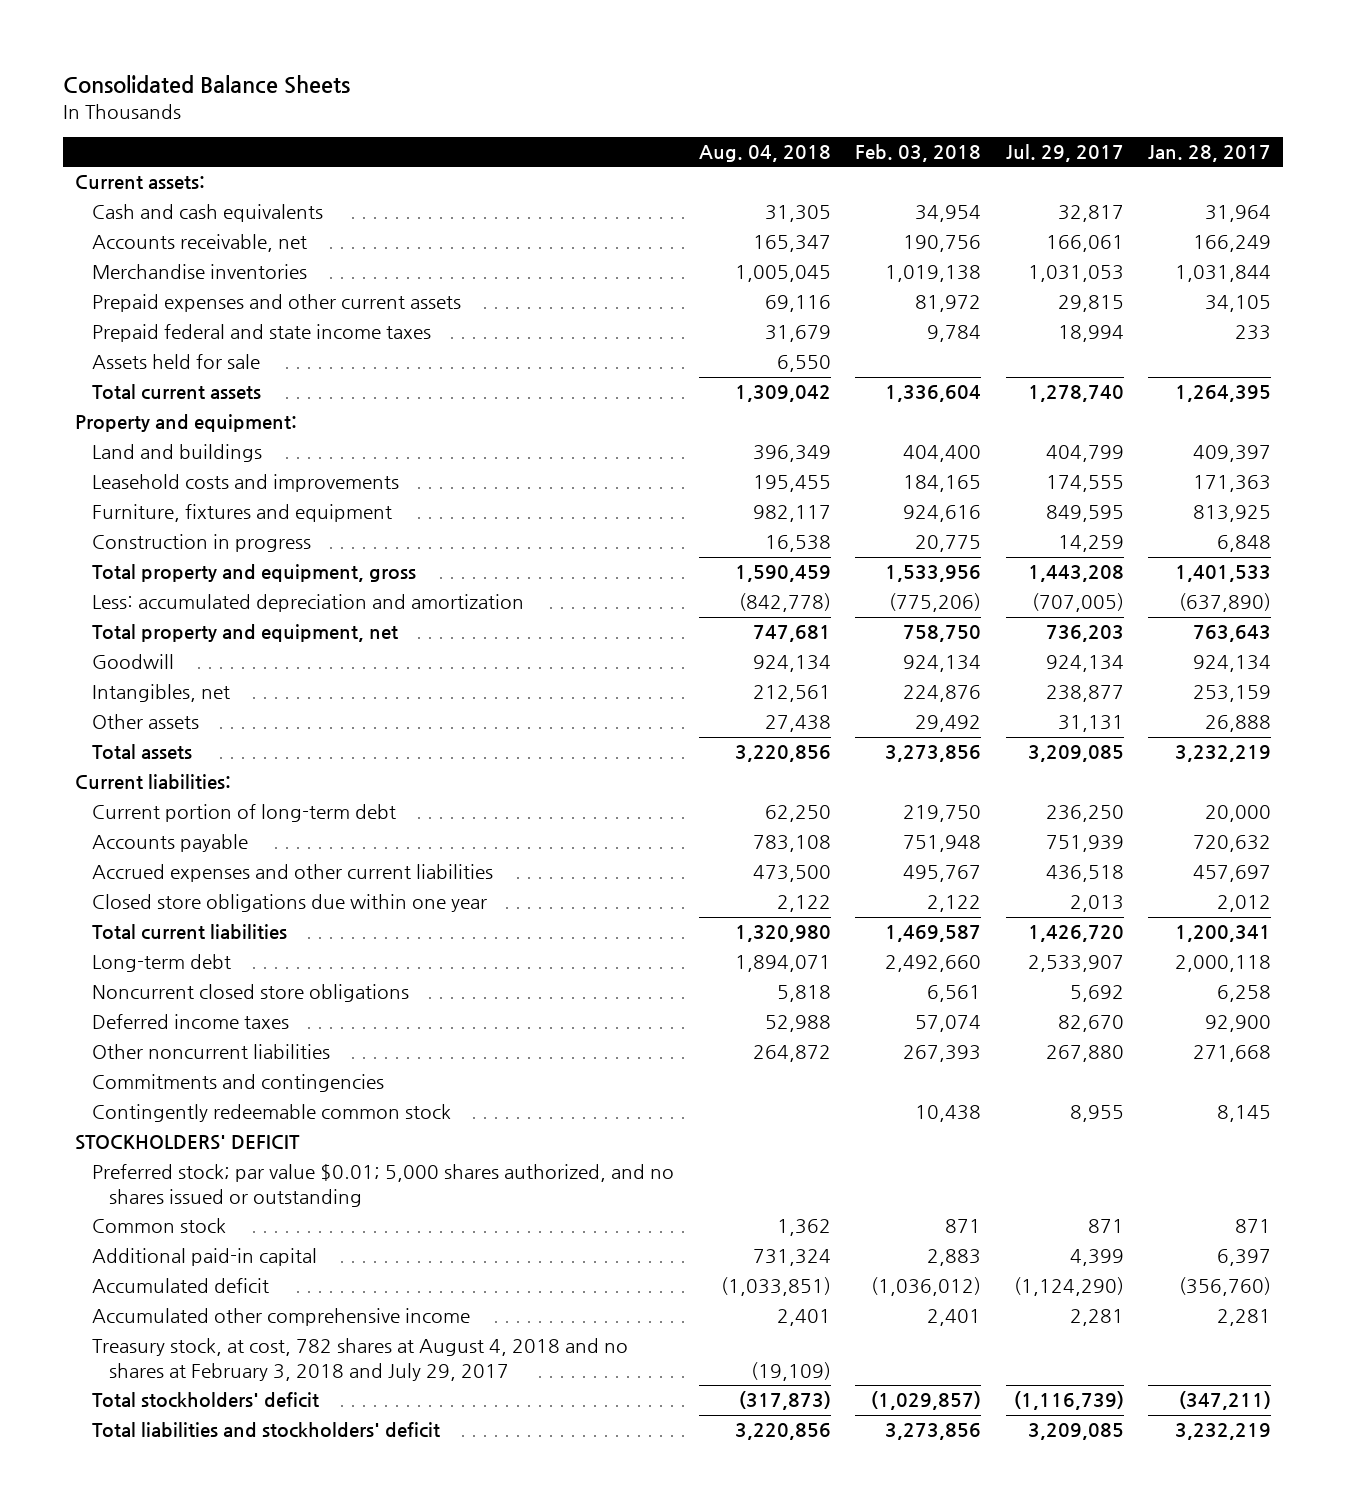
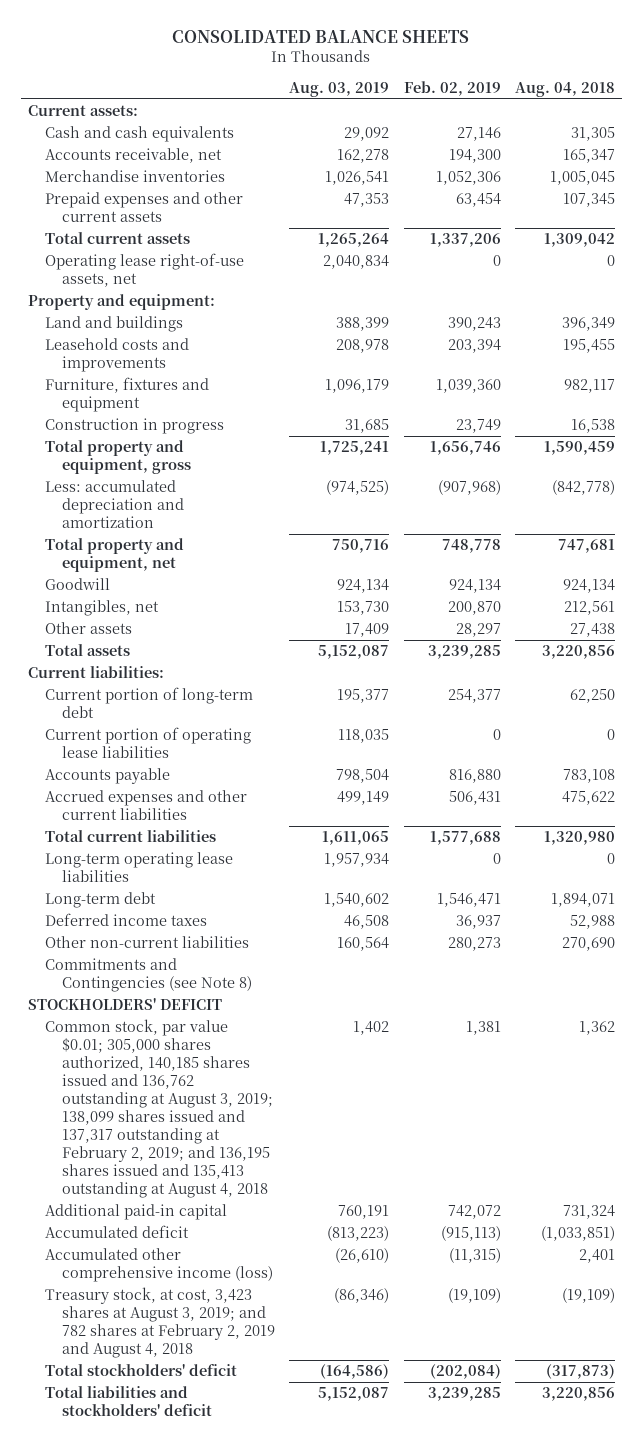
[62,75,350,95] Consolidated Balance Sheets -> [172,29,470,43] CONSOLIDATED BALANCE SHEETS
[855,144,982,163] Feb. 03, 2018 -> none
[1005,144,1124,163] Jul. 29, 2017 -> none
[1148,145,1272,163] Jan. 28, 2017 -> none
none -> [289,81,390,97] Aug. 03, 2019
none -> [403,80,501,96] Feb. 02, 2019
[92,324,432,343] Prepaid federal and state income taxes -> none
[92,354,261,370] Assets held for sale -> none
[764,295,831,313] 69,116 -> [562,193,615,208] 107,345
none -> [44,253,244,288] Operating lease right-of-use assets, net
none -> [44,727,251,759] Current portion of operating lease liabilities
[92,894,488,913] Closed store obligations due within one year -> none
[752,865,831,883] 473,500 -> [561,791,615,806] 475,622
none -> [44,852,233,883] Long-term operating lease liabilities
[92,984,410,1003] Noncurrent closed store obligations -> none
[92,1104,452,1123] Contingently redeemable common stock -> none
[92,1044,331,1060] Other noncurrent liabilities -> [44,936,249,949] Other non-current liabilities
[752,1045,831,1063] 264,872 -> [561,937,615,952] 270,690
[92,1074,385,1093] Commitments and contingencies -> [44,958,252,993] Commitments and Contingencies (see Note 8)
[92,1164,675,1207] Preferred stock; par value $0.01; 5,000 shares authorized, and no shares issued or outstanding -> none
[92,1218,227,1234] Common stock -> [44,1019,273,1199] Common stock, par value $0.01; 305,000 shares authorized, 140,185 shares issued and 136,762 outstanding at August 3, 2019; 138,099 shares issued and 137,317 outstanding at February 2, 2019; and 136,195 shares issued and 135,413 outstanding at August 4, 2018
[92,1308,471,1327] Accumulated other comprehensive income -> [44,1248,273,1283] Accumulated other comprehensive income (loss)
[92,1338,629,1381] Treasury stock, at cost, 782 shares at August 4, 2018 and no shares at February 3, 2018 and July 29, 2017 -> [44,1287,275,1359] Treasury stock, at cost, 3,423 shares at August 3, 2019; and 782 shares at February 2, 2019 and August 4, 2018

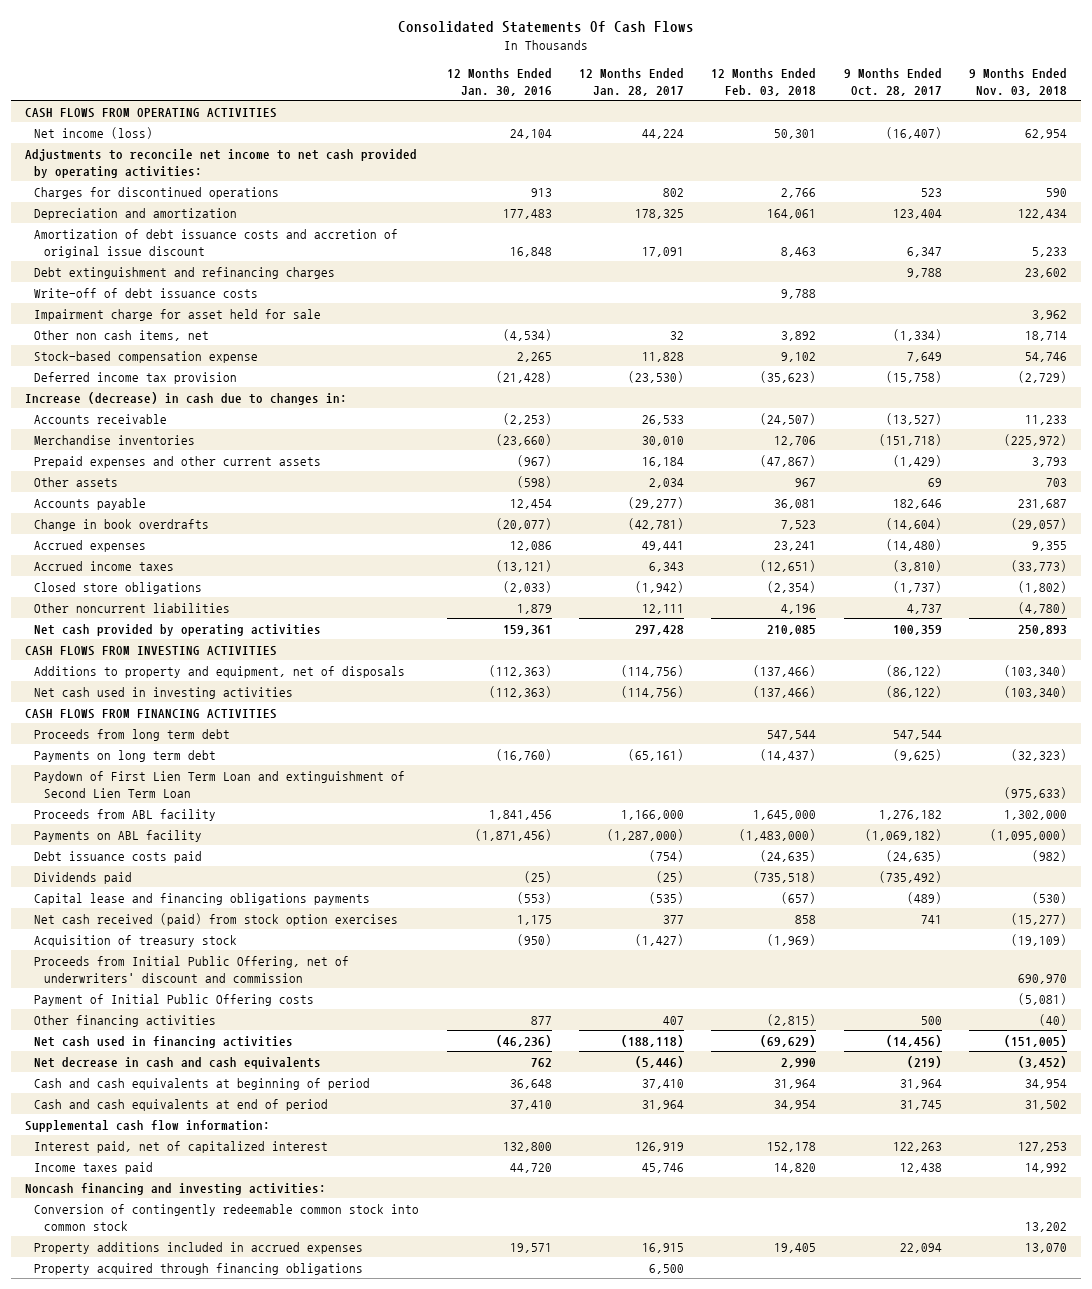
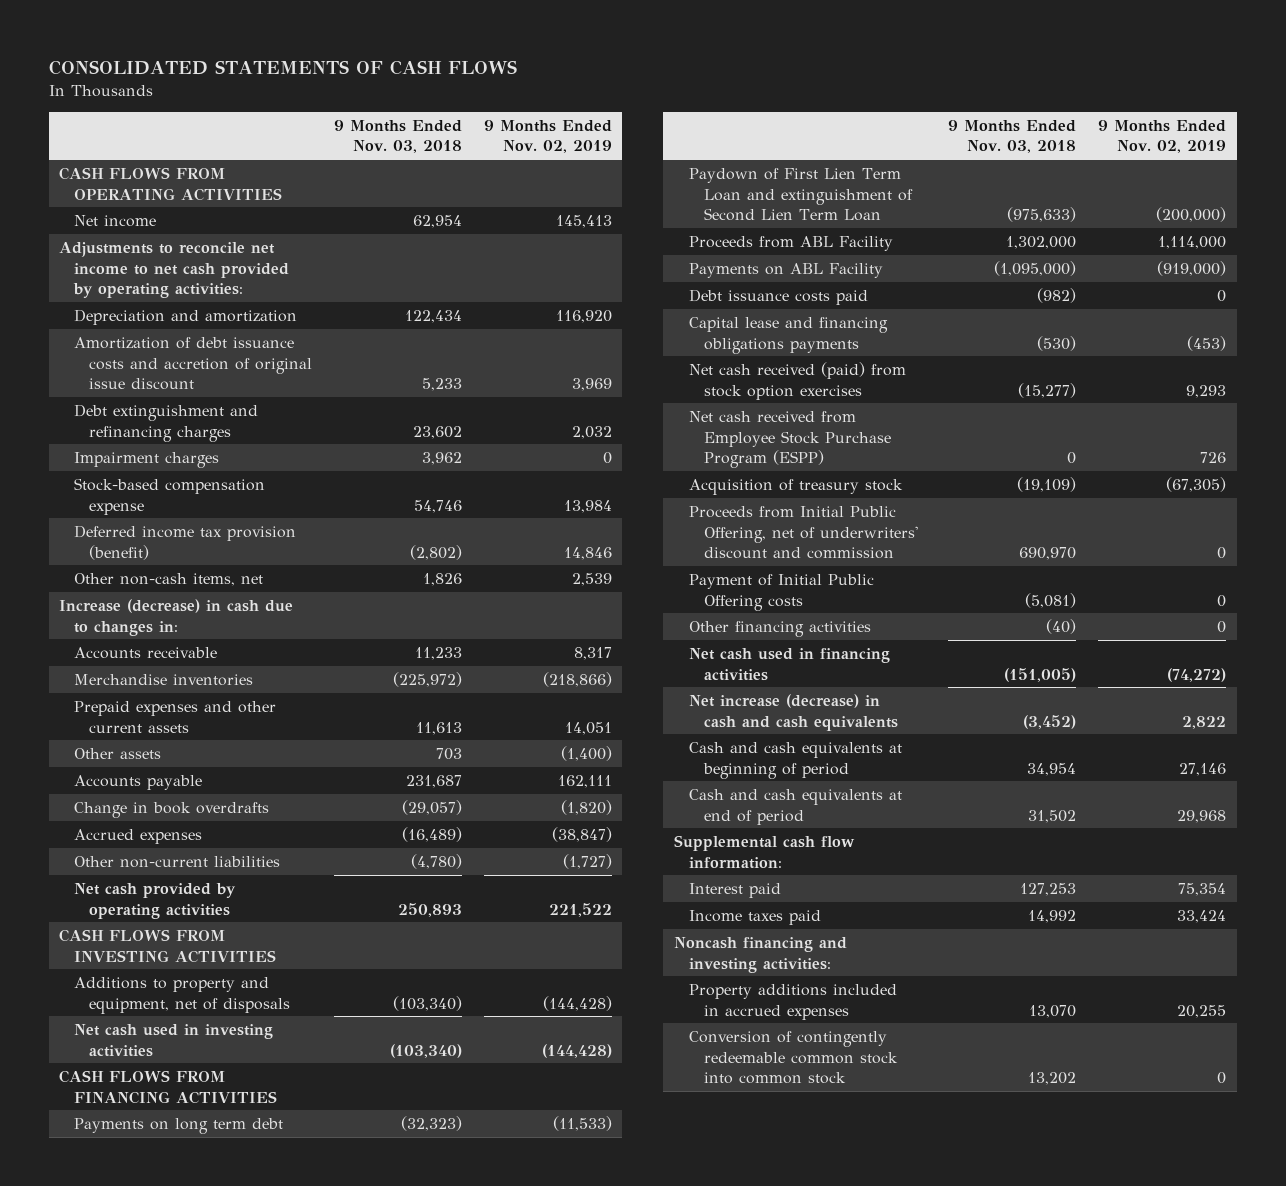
[398,21,695,34] Consolidated Statements Of Cash Flows -> [48,59,517,75] CONSOLIDATED STATEMENTS OF CASH FLOWS
[446,67,552,96] 12 Months Ended Jan. 30, 2016 -> none
[578,67,684,96] 12 Months Ended Jan. 28, 2017 -> none
[711,67,817,96] 12 Months Ended Feb. 03, 2018 -> none
[843,67,942,96] 9 Months Ended Oct. 28, 2017 -> none
none -> [483,119,612,154] 9 Months Ended Nov. 02, 2019
[34,126,154,139] Net income (loss) -> [74,215,157,228] Net income
[34,186,280,199] Charges for discontinued operations -> none
[34,287,259,298] Write-off of debt issuance costs -> none
[34,329,210,341] Other non cash items, net -> none
[34,308,322,321] Impairment charge for asset held for sale -> [74,452,220,469] Impairment charges
[34,371,238,384] Deferred income tax provision -> [74,525,297,560] Deferred income tax provision (benefit)
[1018,370,1068,383] (2,729) -> [410,544,463,560] (2,802)
none -> [74,573,264,587] Other non-cash items, net
[1032,456,1068,467] 3,793 -> [416,721,463,735] 11,613
[34,560,175,571] Accrued income taxes -> none
[34,581,203,594] Closed store obligations -> none
[1032,540,1068,551] 9,355 -> [402,827,463,843] (16,489)
[34,602,231,613] Other noncurrent liabilities -> [74,856,281,869] Other non-current liabilities
[34,728,231,741] Proceeds from long term debt -> none
[34,808,217,821] Proceeds from ABL facility -> [688,236,893,252] Proceeds from ABL Facility
[34,829,203,842] Payments on ABL facility -> [688,263,883,279] Payments on ABL Facility
[34,871,133,884] Dividends paid -> none
none -> [688,411,891,469] Net cash received from Employee Stock Purchase Program (ESPP)
[34,1056,322,1069] Net decrease in cash and cash equivalents -> [688,694,898,731] Net increase (decrease) in cash and cash equivalents
[34,1140,329,1153] Interest paid, net of capitalized interest -> [688,883,781,899] Interest paid
[34,1262,364,1275] Property acquired through financing obligations -> none
[34,1203,420,1231] Conversion of contingently redeemable common stock into common stock -> [688,1031,898,1085] Conversion of contingently redeemable common stock into common stock

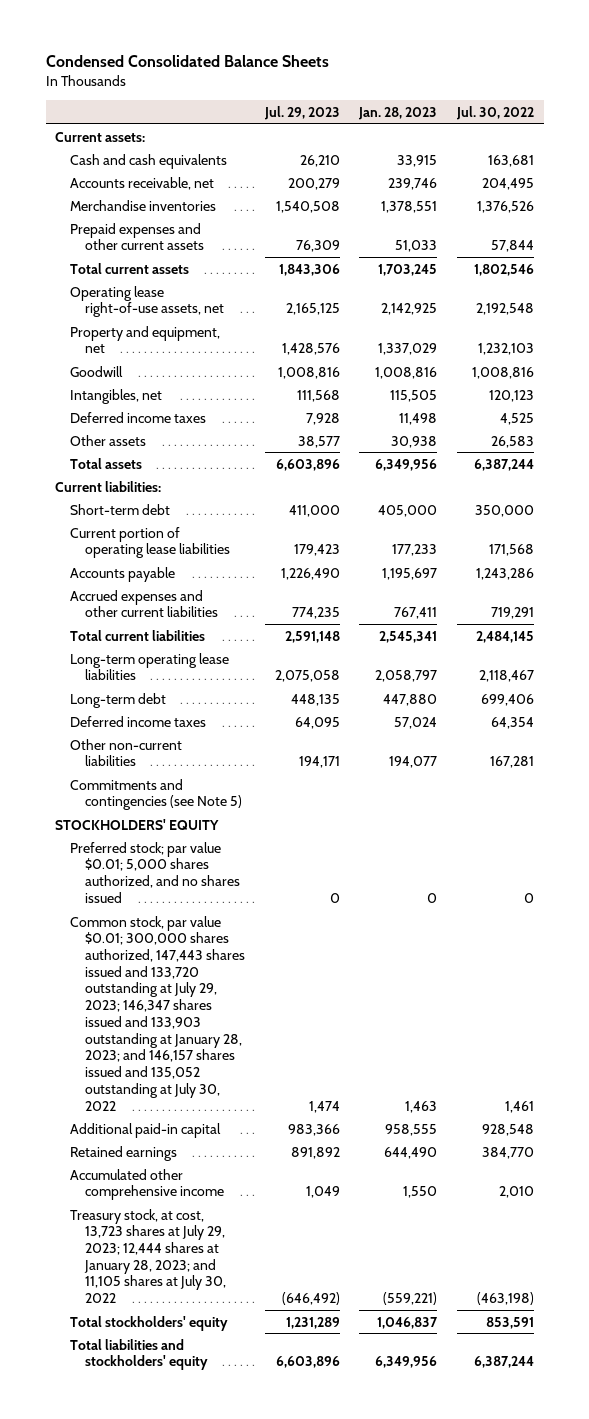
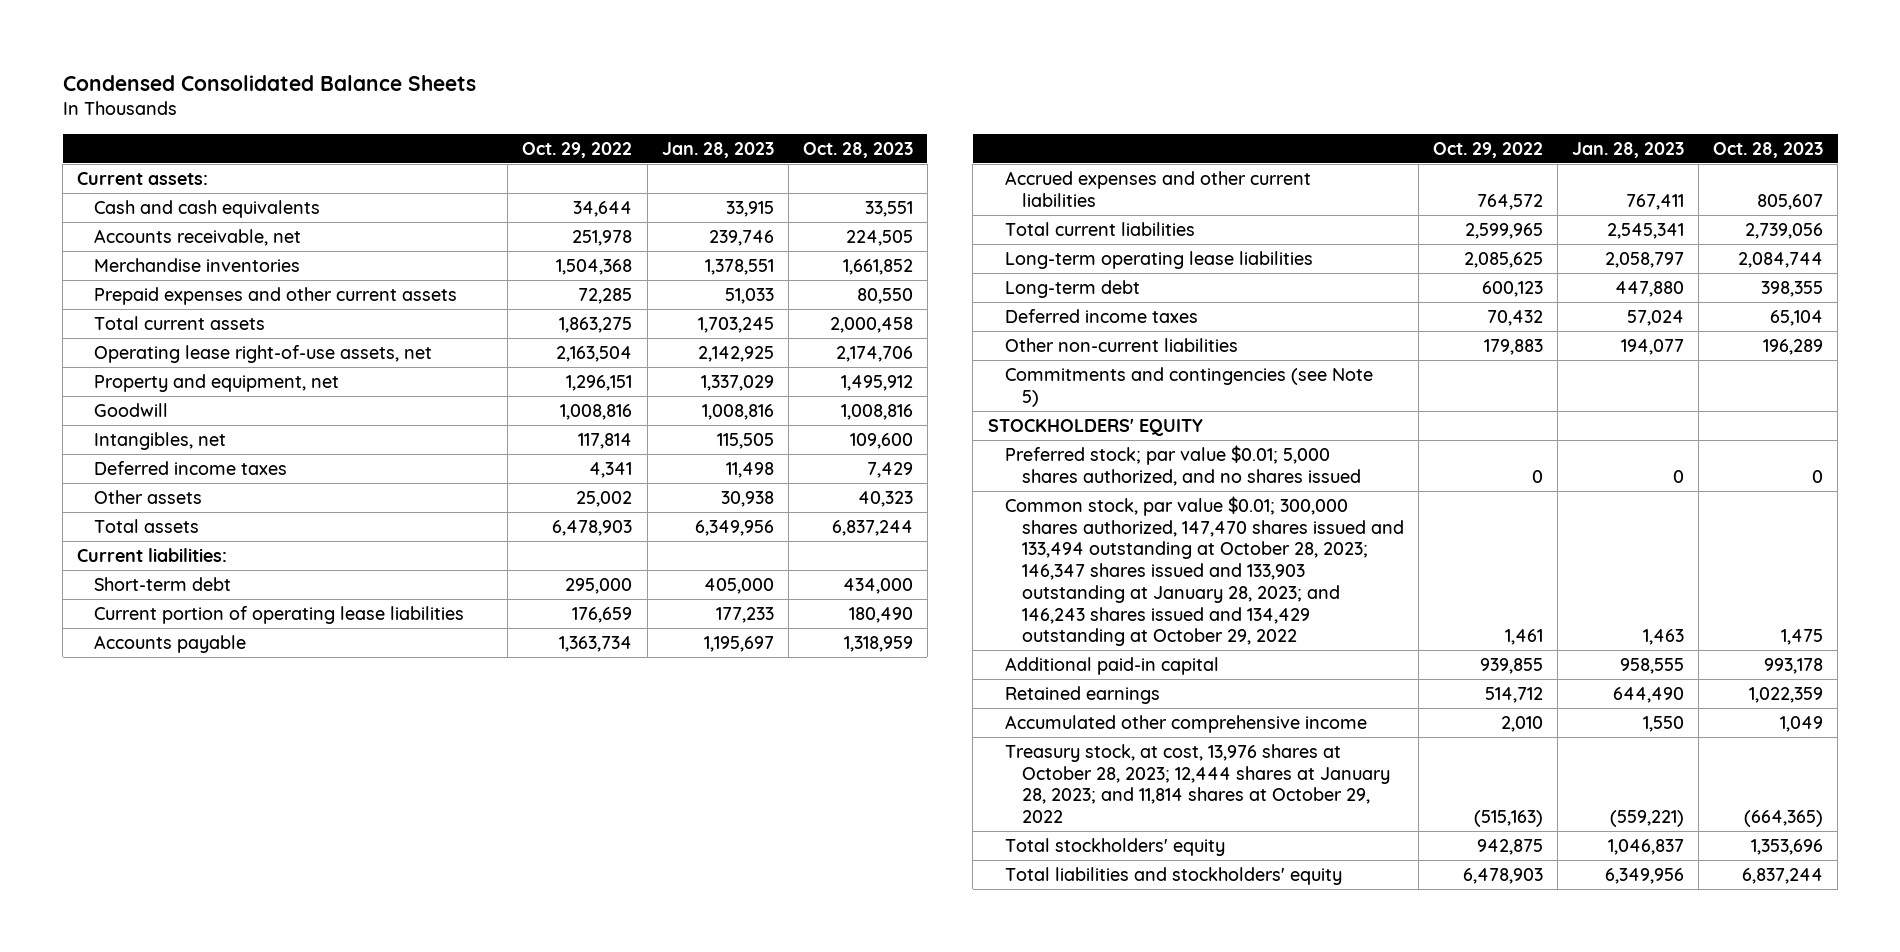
[263,105,340,120] Jul. 29, 2023 -> none
[455,105,534,120] Jul. 30, 2022 -> none
none -> [522,141,633,158] Oct. 29, 2022
none -> [802,141,913,158] Oct. 28, 2023
[70,915,246,1111] Common stock, par value $0.01; 300,000 shares authorized, 147,443 shares issued and 133,720 outstanding at July 29, 2023; 146,347 shares issued and 133,903 outstanding at January 28, 2023; and 146,157 shares issued and 135,052 outstanding at July 30, 2022 -> [1004,496,1404,647] Common stock, par value $0.01; 300,000 shares authorized, 147,470 shares issued and 133,494 outstanding at October 28, 2023; 146,347 shares issued and 133,903 outstanding at January 28, 2023; and 146,243 shares issued and 134,429 outstanding at October 29, 2022
[70,1208,227,1304] Treasury stock, at cost, 13,723 shares at July 29, 2023; 12,444 shares at January 28, 2023; and 11,105 shares at July 30, 2022 -> [1004,744,1390,824] Treasury stock, at cost, 13,976 shares at October 28, 2023; 12,444 shares at January 28, 2023; and 11,814 shares at October 29, 2022

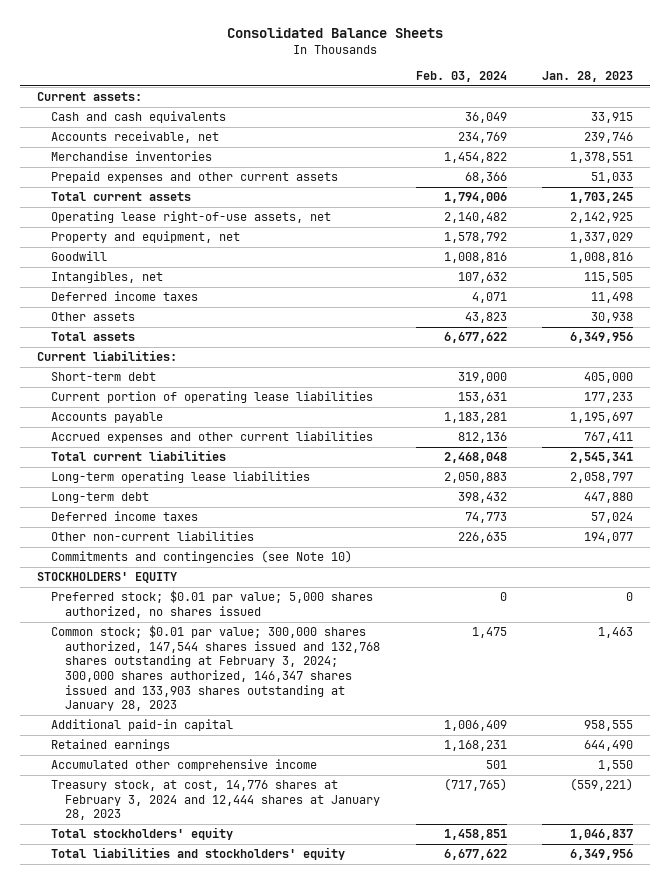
[62,74,476,91] Condensed Consolidated Balance Sheets -> [226,27,443,39] Consolidated Balance Sheets
[522,141,633,158] Oct. 29, 2022 -> none
[802,141,913,158] Oct. 28, 2023 -> none
none -> [415,71,507,83] Feb. 03, 2024
[1004,367,1373,407] Commitments and contingencies (see Note 5) -> [51,550,353,564] Commitments and contingencies (see Note 10)
[1004,445,1361,486] Preferred stock; par value $0.01; 5,000 shares authorized, and no shares issued -> [51,590,374,618] Preferred stock; $0.01 par value; 5,000 shares authorized, no shares issued
[1004,496,1404,647] Common stock, par value $0.01; 300,000 shares authorized, 147,470 shares issued and 133,494 outstanding at October 28, 2023; 146,347 shares issued and 133,903 outstanding at January 28, 2023; and 146,243 shares issued and 134,429 outstanding at October 29, 2022 -> [51,625,381,712] Common stock; $0.01 par value; 300,000 shares authorized, 147,544 shares issued and 132,768 shares outstanding at February 3, 2024; 300,000 shares authorized, 146,347 shares issued and 133,903 shares outstanding at January 28, 2023
[1004,744,1390,824] Treasury stock, at cost, 13,976 shares at October 28, 2023; 12,444 shares at January 28, 2023; and 11,814 shares at October 29, 2022 -> [51,780,381,821] Treasury stock, at cost, 14,776 shares at February 3, 2024 and 12,444 shares at January 28, 2023

